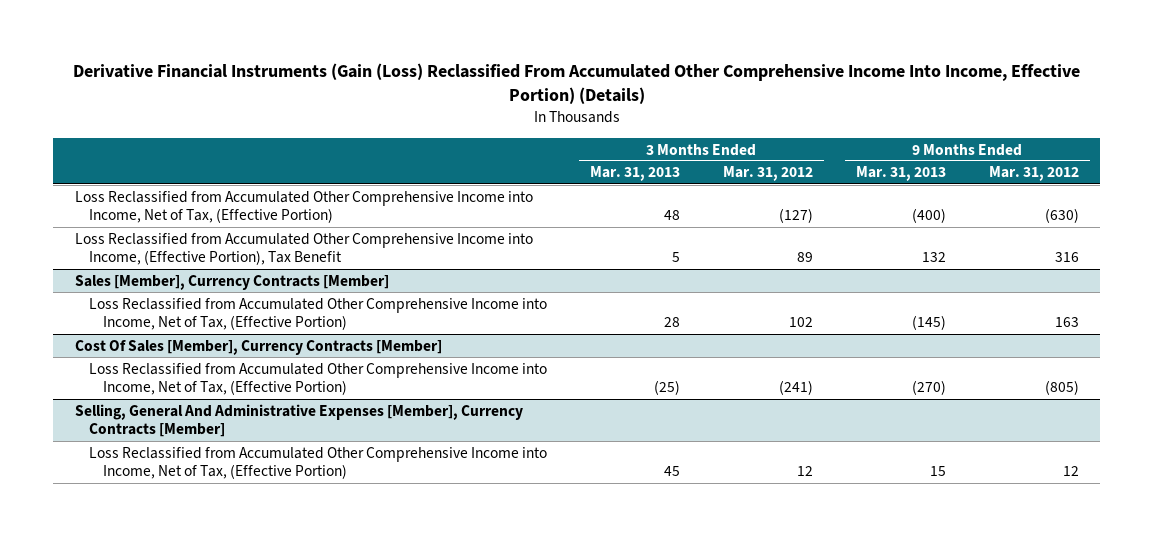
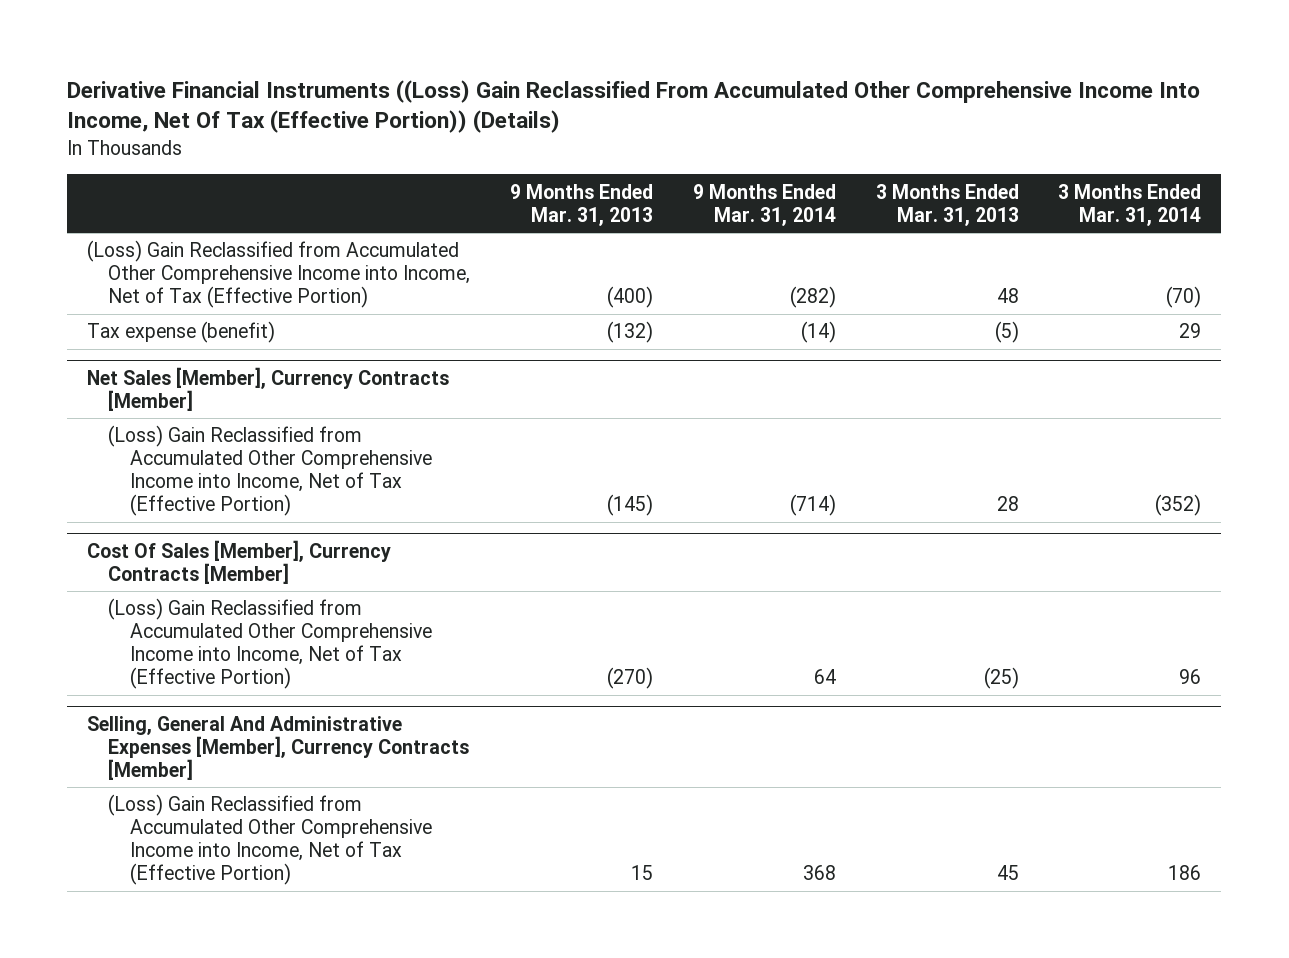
[72,63,1080,105] Derivative Financial Instruments (Gain (Loss) Reclassified From Accumulated Other Comprehensive Income Into Income, Effective Portion) (Details) -> [67,79,1201,134] Derivative Financial Instruments ((Loss) Gain Reclassified From Accumulated Other Comprehensive Income Into Income, Net Of Tax (Effective Portion)) (Details)
[722,166,813,182] Mar. 31, 2012 -> none
[988,166,1079,182] Mar. 31, 2012 -> none
none -> [692,183,836,226] 9 Months Ended Mar. 31, 2014
none -> [1058,183,1202,226] 3 Months Ended Mar. 31, 2014
[74,232,533,266] Loss Reclassified from Accumulated Other Comprehensive Income into Income, (Effective Portion), Tax Benefit -> none
[74,190,533,224] Loss Reclassified from Accumulated Other Comprehensive Income into Income, Net of Tax, (Effective Portion) -> [87,240,471,309] (Loss) Gain Reclassified from Accumulated Other Comprehensive Income into Income, Net of Tax (Effective Portion)
none -> [87,321,276,344] Tax expense (benefit)
[74,274,389,290] Sales [Member], Currency Contracts [Member] -> [87,366,450,411] Net Sales [Member], Currency Contracts [Member]
[88,297,547,331] Loss Reclassified from Accumulated Other Comprehensive Income into Income, Net of Tax, (Effective Portion) -> [108,425,432,517] (Loss) Gain Reclassified from Accumulated Other Comprehensive Income into Income, Net of Tax (Effective Portion)
[88,362,547,396] Loss Reclassified from Accumulated Other Comprehensive Income into Income, Net of Tax, (Effective Portion) -> [108,598,432,690] (Loss) Gain Reclassified from Accumulated Other Comprehensive Income into Income, Net of Tax (Effective Portion)
[88,446,547,480] Loss Reclassified from Accumulated Other Comprehensive Income into Income, Net of Tax, (Effective Portion) -> [108,794,432,886] (Loss) Gain Reclassified from Accumulated Other Comprehensive Income into Income, Net of Tax (Effective Portion)

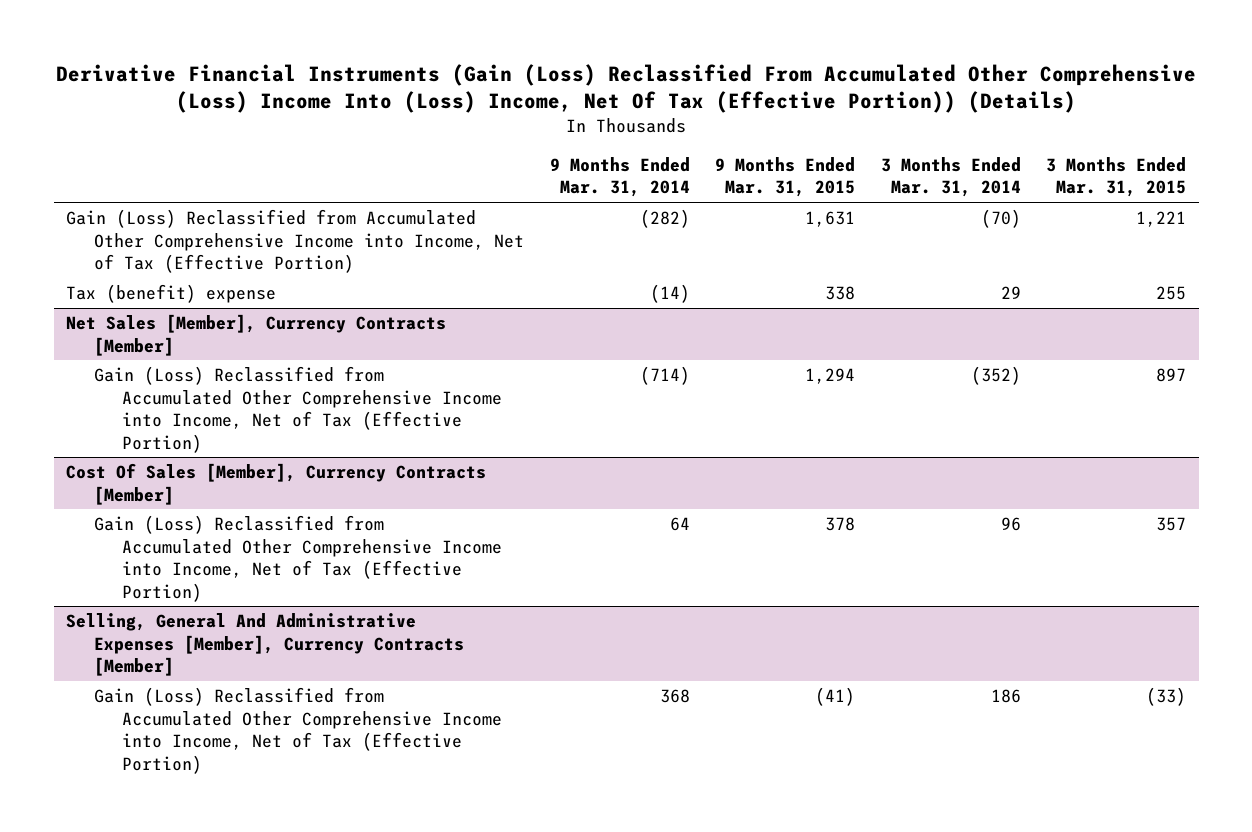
[67,79,1201,134] Derivative Financial Instruments ((Loss) Gain Reclassified From Accumulated Other Comprehensive Income Into Income, Net Of Tax (Effective Portion)) (Details) -> [56,63,1197,114] Derivative Financial Instruments (Gain (Loss) Reclassified From Accumulated Other Comprehensive (Loss) Income Into (Loss) Income, Net Of Tax (Effective Portion)) (Details)
[510,183,654,226] 9 Months Ended Mar. 31, 2013 -> none
[875,183,1019,226] 3 Months Ended Mar. 31, 2013 -> none
none -> [715,157,856,198] 9 Months Ended Mar. 31, 2015
none -> [1046,157,1187,198] 3 Months Ended Mar. 31, 2015
[87,240,471,309] (Loss) Gain Reclassified from Accumulated Other Comprehensive Income into Income, Net of Tax (Effective Portion) -> [66,209,525,274] Gain (Loss) Reclassified from Accumulated Other Comprehensive Income into Income, Net of Tax (Effective Portion)
[87,321,276,344] Tax expense (benefit) -> [66,284,277,304] Tax (benefit) expense
[108,425,432,517] (Loss) Gain Reclassified from Accumulated Other Comprehensive Income into Income, Net of Tax (Effective Portion) -> [94,366,503,453] Gain (Loss) Reclassified from Accumulated Other Comprehensive Income into Income, Net of Tax (Effective Portion)
[108,598,432,690] (Loss) Gain Reclassified from Accumulated Other Comprehensive Income into Income, Net of Tax (Effective Portion) -> [94,515,503,602] Gain (Loss) Reclassified from Accumulated Other Comprehensive Income into Income, Net of Tax (Effective Portion)
[108,794,432,886] (Loss) Gain Reclassified from Accumulated Other Comprehensive Income into Income, Net of Tax (Effective Portion) -> [94,687,503,774] Gain (Loss) Reclassified from Accumulated Other Comprehensive Income into Income, Net of Tax (Effective Portion)

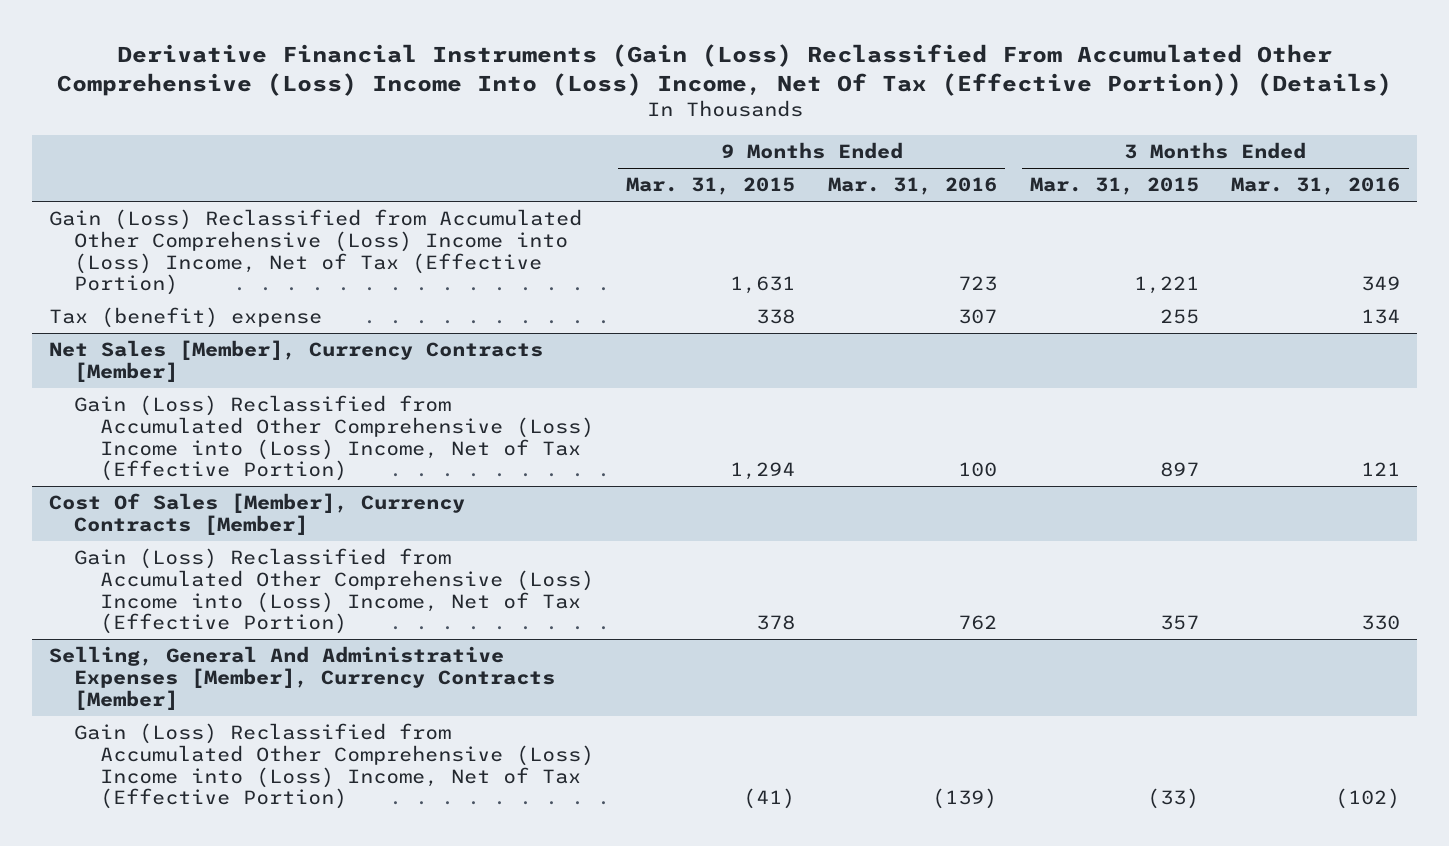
[549,157,690,198] 9 Months Ended Mar. 31, 2014 -> none
[880,157,1021,198] 3 Months Ended Mar. 31, 2014 -> none
none -> [828,177,998,196] Mar. 31, 2016
none -> [1231,177,1401,196] Mar. 31, 2016
[66,209,525,274] Gain (Loss) Reclassified from Accumulated Other Comprehensive Income into Income, Net of Tax (Effective Portion) -> [48,209,582,296] Gain (Loss) Reclassified from Accumulated Other Comprehensive (Loss) Income into (Loss) Income, Net of Tax (Effective Portion)
[94,366,503,453] Gain (Loss) Reclassified from Accumulated Other Comprehensive Income into Income, Net of Tax (Effective Portion) -> [74,395,594,482] Gain (Loss) Reclassified from Accumulated Other Comprehensive (Loss) Income into (Loss) Income, Net of Tax (Effective Portion)
[94,515,503,602] Gain (Loss) Reclassified from Accumulated Other Comprehensive Income into Income, Net of Tax (Effective Portion) -> [74,548,594,635] Gain (Loss) Reclassified from Accumulated Other Comprehensive (Loss) Income into (Loss) Income, Net of Tax (Effective Portion)
[94,687,503,774] Gain (Loss) Reclassified from Accumulated Other Comprehensive Income into Income, Net of Tax (Effective Portion) -> [74,723,594,810] Gain (Loss) Reclassified from Accumulated Other Comprehensive (Loss) Income into (Loss) Income, Net of Tax (Effective Portion)

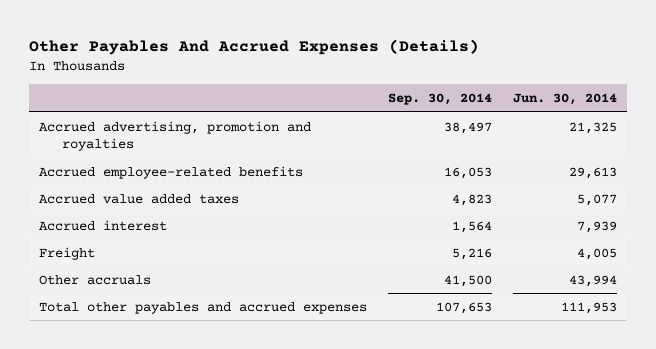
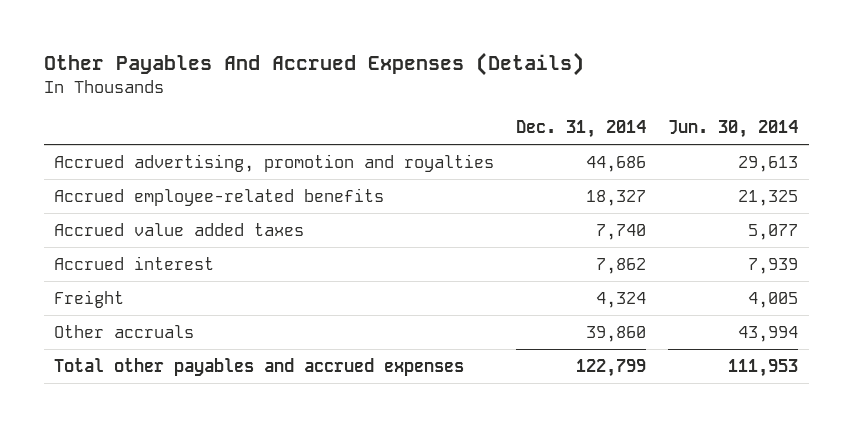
[388,92,493,105] Sep. 30, 2014 -> none
none -> [516,120,647,139] Dec. 31, 2014
[568,121,617,134] 21,325 -> [737,155,798,172] 29,613
[568,166,617,179] 29,613 -> [737,189,798,206] 21,325

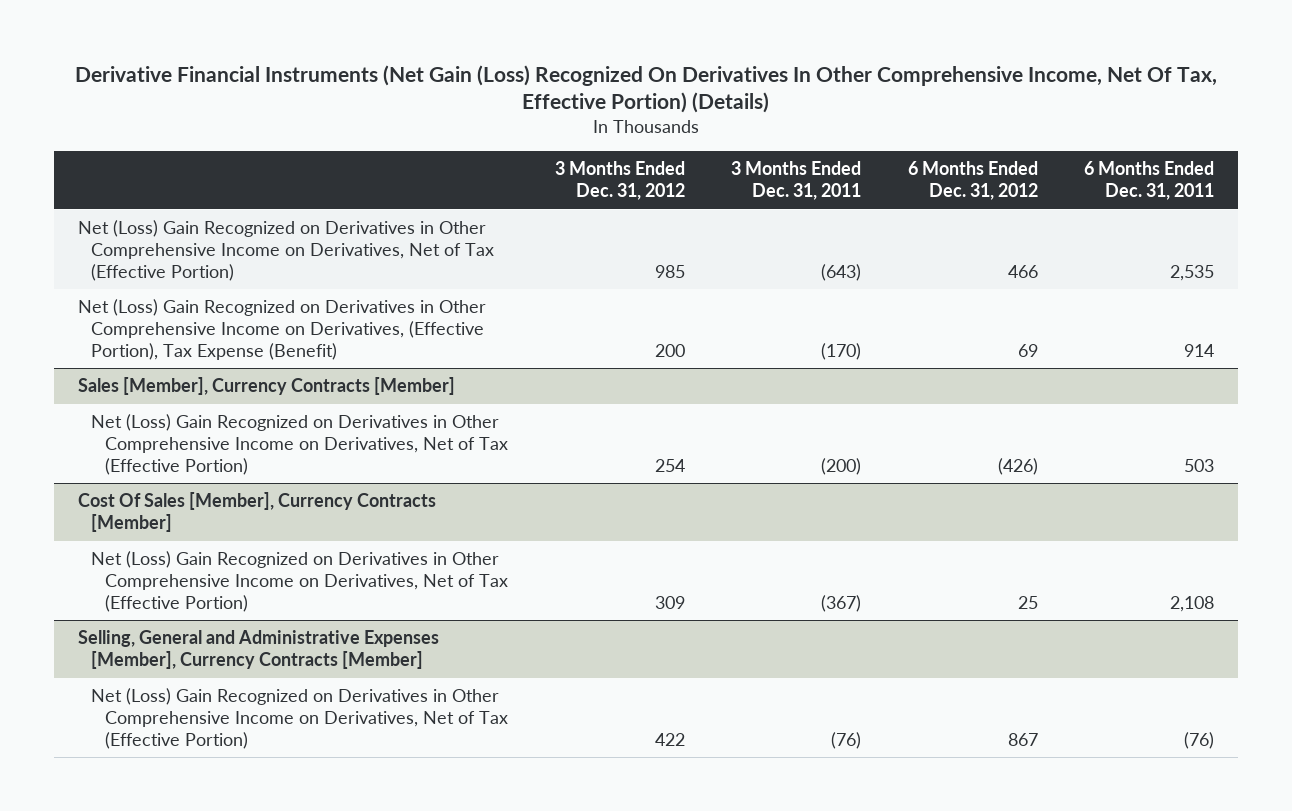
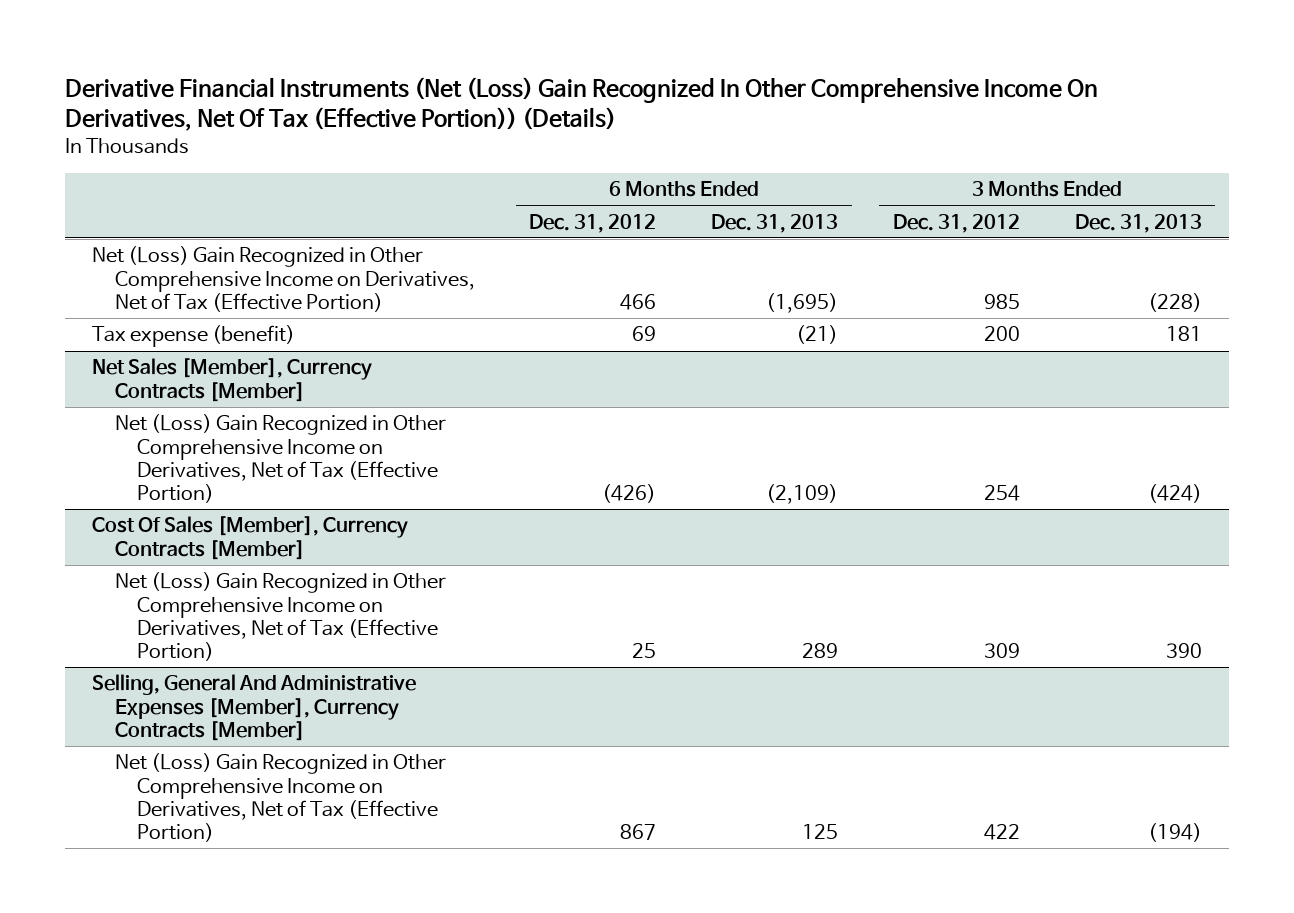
[75,64,1218,114] Derivative Financial Instruments (Net Gain (Loss) Recognized On Derivatives In Other Comprehensive Income, Net Of Tax, Effective Portion) (Details) -> [64,76,1098,132] Derivative Financial Instruments (Net (Loss) Gain Recognized In Other Comprehensive Income On Derivatives, Net Of Tax (Effective Portion)) (Details)
[731,161,862,201] 3 Months Ended Dec. 31, 2011 -> none
[1084,161,1215,201] 6 Months Ended Dec. 31, 2011 -> none
none -> [711,213,839,233] Dec. 31, 2013
none -> [1074,213,1202,233] Dec. 31, 2013
[77,220,495,281] Net (Loss) Gain Recognized on Derivatives in Other Comprehensive Income on Derivatives, Net of Tax (Effective Portion) -> [92,246,475,312] Net (Loss) Gain Recognized in Other Comprehensive Income on Derivatives, Net of Tax (Effective Portion)
[77,299,486,360] Net (Loss) Gain Recognized on Derivatives in Other Comprehensive Income on Derivatives, (Effective Portion), Tax Expense (Benefit) -> [92,325,296,348] Tax expense (benefit)
[77,377,455,396] Sales [Member], Currency Contracts [Member] -> [92,358,373,402] Net Sales [Member], Currency Contracts [Member]
[91,414,509,475] Net (Loss) Gain Recognized on Derivatives in Other Comprehensive Income on Derivatives, Net of Tax (Effective Portion) -> [114,414,446,503] Net (Loss) Gain Recognized in Other Comprehensive Income on Derivatives, Net of Tax (Effective Portion)
[91,551,509,612] Net (Loss) Gain Recognized on Derivatives in Other Comprehensive Income on Derivatives, Net of Tax (Effective Portion) -> [114,572,446,661] Net (Loss) Gain Recognized in Other Comprehensive Income on Derivatives, Net of Tax (Effective Portion)
[77,630,439,670] Selling, General and Administrative Expenses [Member], Currency Contracts [Member] -> [92,674,417,741] Selling, General And Administrative Expenses [Member], Currency Contracts [Member]
[91,688,509,749] Net (Loss) Gain Recognized on Derivatives in Other Comprehensive Income on Derivatives, Net of Tax (Effective Portion) -> [114,753,446,842] Net (Loss) Gain Recognized in Other Comprehensive Income on Derivatives, Net of Tax (Effective Portion)

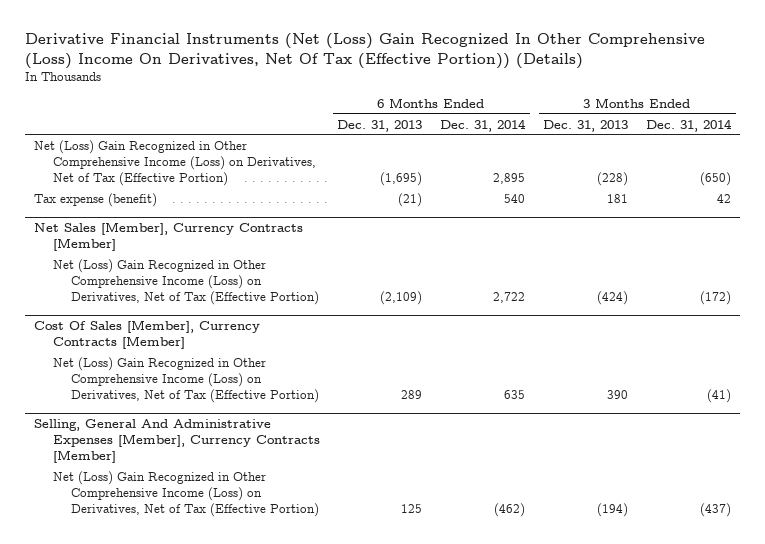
[64,76,1098,132] Derivative Financial Instruments (Net (Loss) Gain Recognized In Other Comprehensive Income On Derivatives, Net Of Tax (Effective Portion)) (Details) -> [24,33,705,69] Derivative Financial Instruments (Net (Loss) Gain Recognized In Other Comprehensive (Loss) Income On Derivatives, Net Of Tax (Effective Portion)) (Details)
[529,213,657,233] Dec. 31, 2012 -> none
[892,213,1020,233] Dec. 31, 2012 -> none
none -> [440,118,527,132] Dec. 31, 2014
none -> [646,118,733,132] Dec. 31, 2014
[92,246,475,312] Net (Loss) Gain Recognized in Other Comprehensive Income on Derivatives, Net of Tax (Effective Portion) -> [33,139,316,187] Net (Loss) Gain Recognized in Other Comprehensive Income (Loss) on Derivatives, Net of Tax (Effective Portion)
[114,414,446,503] Net (Loss) Gain Recognized in Other Comprehensive Income on Derivatives, Net of Tax (Effective Portion) -> [52,258,320,306] Net (Loss) Gain Recognized in Other Comprehensive Income (Loss) on Derivatives, Net of Tax (Effective Portion)
[114,572,446,661] Net (Loss) Gain Recognized in Other Comprehensive Income on Derivatives, Net of Tax (Effective Portion) -> [52,356,320,404] Net (Loss) Gain Recognized in Other Comprehensive Income (Loss) on Derivatives, Net of Tax (Effective Portion)
[114,753,446,842] Net (Loss) Gain Recognized in Other Comprehensive Income on Derivatives, Net of Tax (Effective Portion) -> [52,470,320,518] Net (Loss) Gain Recognized in Other Comprehensive Income (Loss) on Derivatives, Net of Tax (Effective Portion)

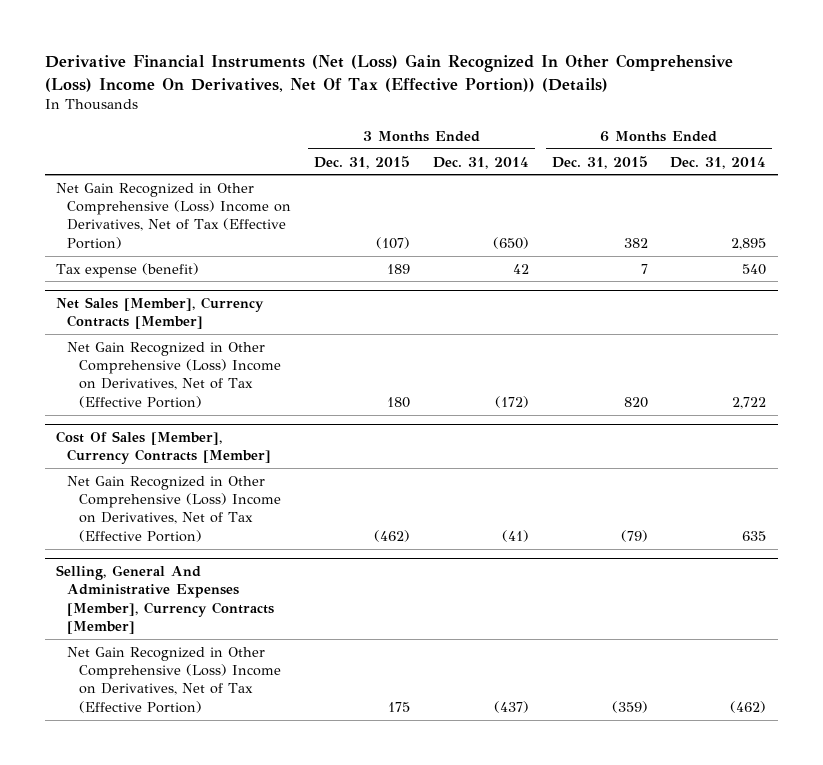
[337,119,423,132] Dec. 31, 2013 -> none
[543,119,629,132] Dec. 31, 2013 -> none
none -> [314,155,411,169] Dec. 31, 2015
none -> [551,155,648,169] Dec. 31, 2015
[33,139,316,187] Net (Loss) Gain Recognized in Other Comprehensive Income (Loss) on Derivatives, Net of Tax (Effective Portion) -> [56,182,292,249] Net Gain Recognized in Other Comprehensive (Loss) Income on Derivatives, Net of Tax (Effective Portion)
[52,258,320,306] Net (Loss) Gain Recognized in Other Comprehensive Income (Loss) on Derivatives, Net of Tax (Effective Portion) -> [67,341,281,408] Net Gain Recognized in Other Comprehensive (Loss) Income on Derivatives, Net of Tax (Effective Portion)
[52,356,320,404] Net (Loss) Gain Recognized in Other Comprehensive Income (Loss) on Derivatives, Net of Tax (Effective Portion) -> [67,475,281,542] Net Gain Recognized in Other Comprehensive (Loss) Income on Derivatives, Net of Tax (Effective Portion)
[52,470,320,518] Net (Loss) Gain Recognized in Other Comprehensive Income (Loss) on Derivatives, Net of Tax (Effective Portion) -> [67,646,281,713] Net Gain Recognized in Other Comprehensive (Loss) Income on Derivatives, Net of Tax (Effective Portion)

